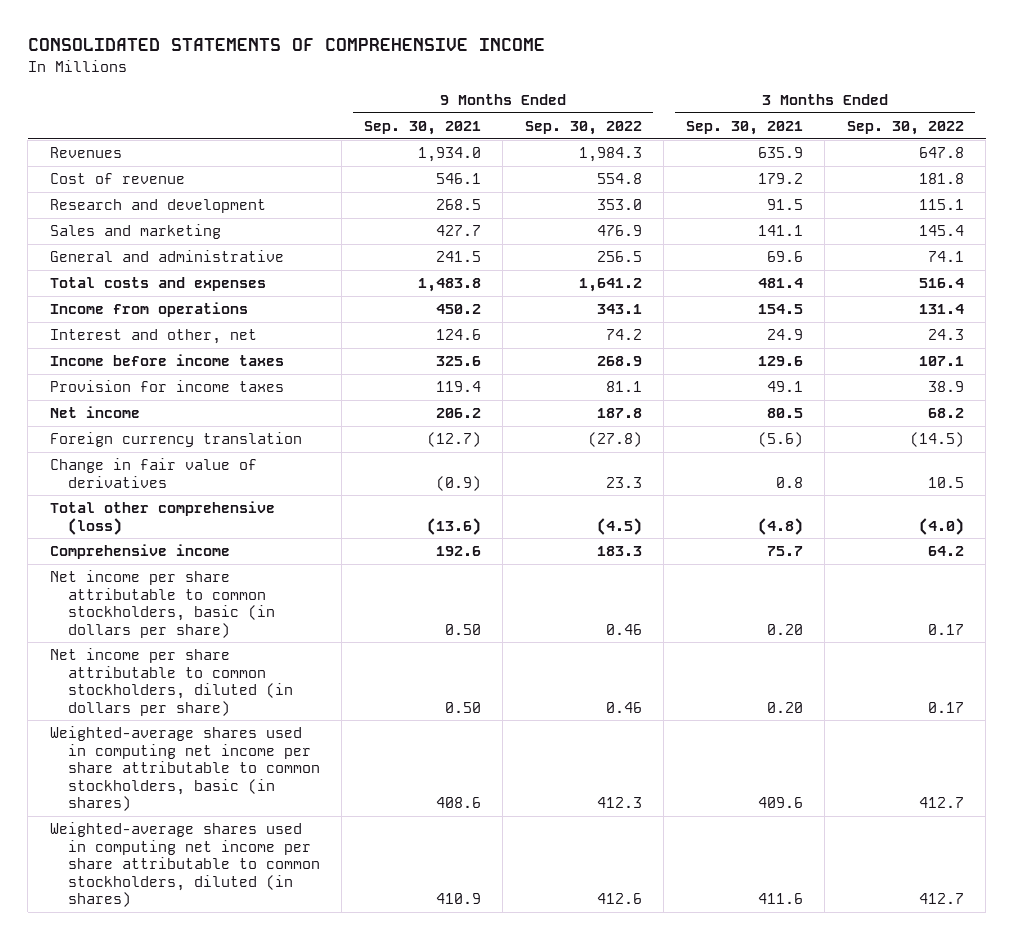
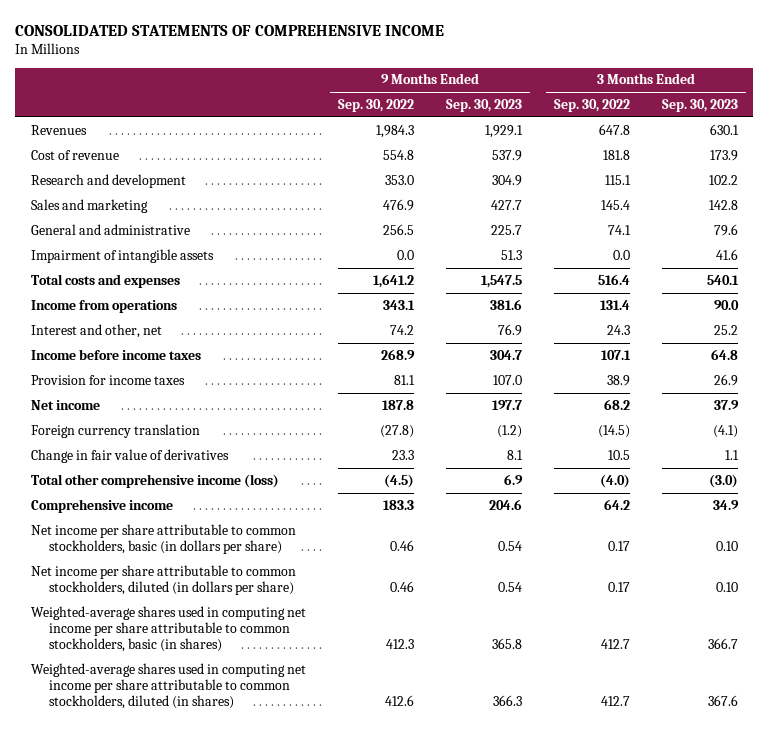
[363,121,481,136] Sep. 30, 2021 -> none
[685,121,803,136] Sep. 30, 2021 -> none
none -> [445,98,522,112] Sep. 30, 2023
none -> [661,98,738,112] Sep. 30, 2023
none -> [31,248,215,263] Impairment of intangible assets
[49,501,275,535] Total other comprehensive (loss) -> [31,473,280,488] Total other comprehensive income (loss)

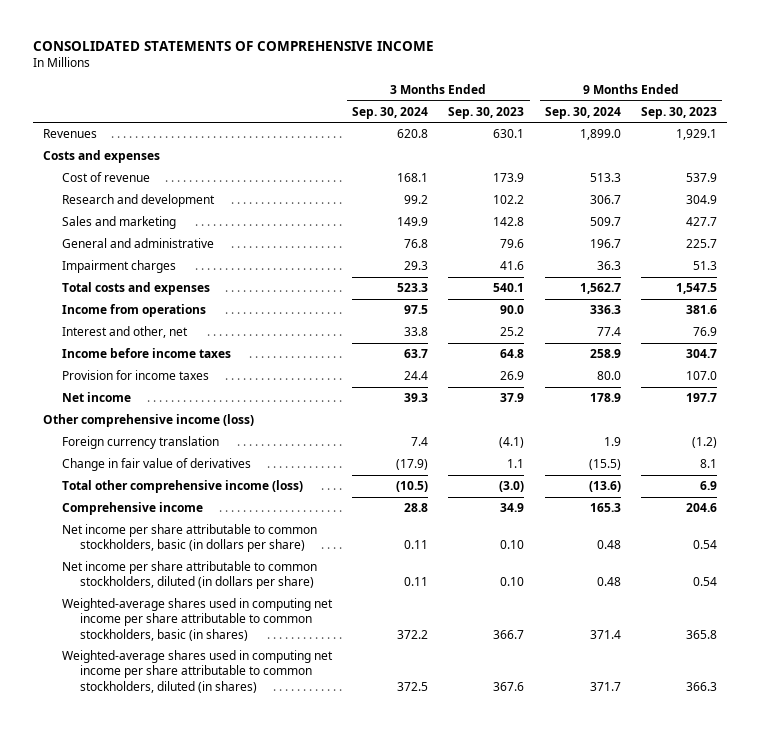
[338,98,415,112] Sep. 30, 2022 -> none
[553,98,630,112] Sep. 30, 2022 -> none
none -> [352,106,429,119] Sep. 30, 2024
none -> [544,106,621,119] Sep. 30, 2024
none -> [43,150,161,164] Costs and expenses
[31,248,215,263] Impairment of intangible assets -> [61,260,176,274] Impairment charges
none -> [43,414,255,428] Other comprehensive income (loss)

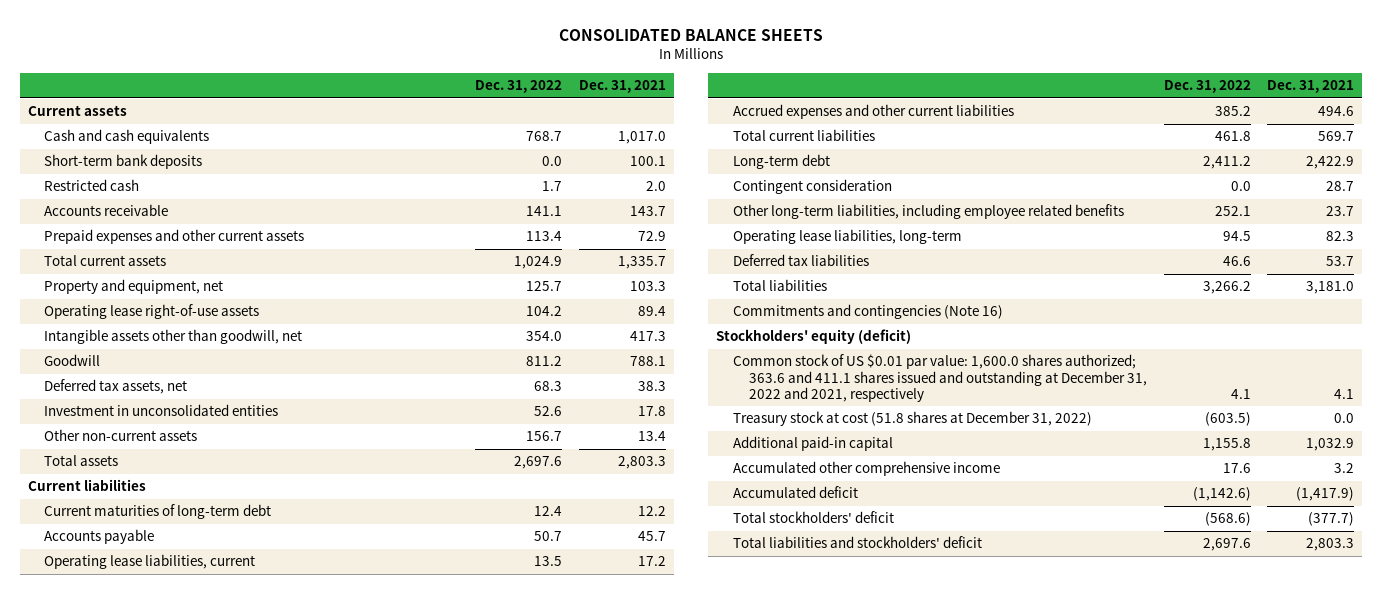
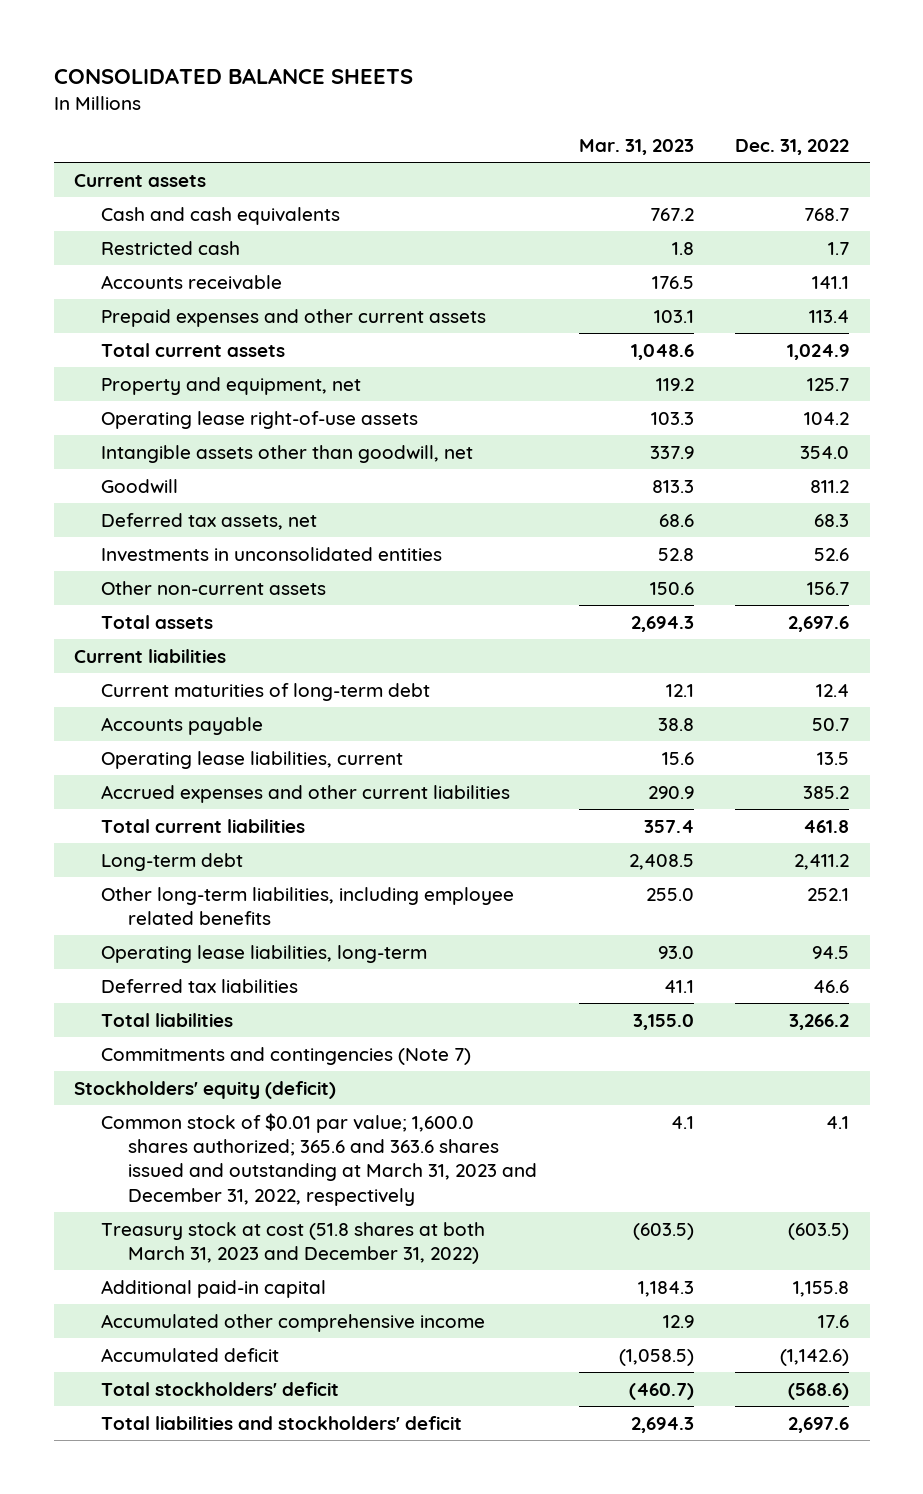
[578,80,666,94] Dec. 31, 2021 -> none
none -> [578,139,694,156] Mar. 31, 2023
[44,154,203,170] Short-term bank deposits -> none
[44,404,279,417] Investment in unconsolidated entities -> [101,546,443,562] Investments in unconsolidated entities
[732,179,892,195] Contingent consideration -> none
[732,304,1003,320] Commitments and contingencies (Note 16) -> [101,1046,472,1065] Commitments and contingencies (Note 7)
[732,354,1148,403] Common stock of US $0.01 par value: 1,600.0 shares authorized; 363.6 and 411.1 shares issued and outstanding at December 31, 2022 and 2021, respectively -> [101,1112,538,1206] Common stock of $0.01 par value; 1,600.0 shares authorized; 365.6 and 363.6 shares issued and outstanding at March 31, 2023 and December 31, 2022, respectively
[732,411,1092,427] Treasury stock at cost (51.8 shares at December 31, 2022) -> [101,1221,486,1265] Treasury stock at cost (51.8 shares at both March 31, 2023 and December 31, 2022)

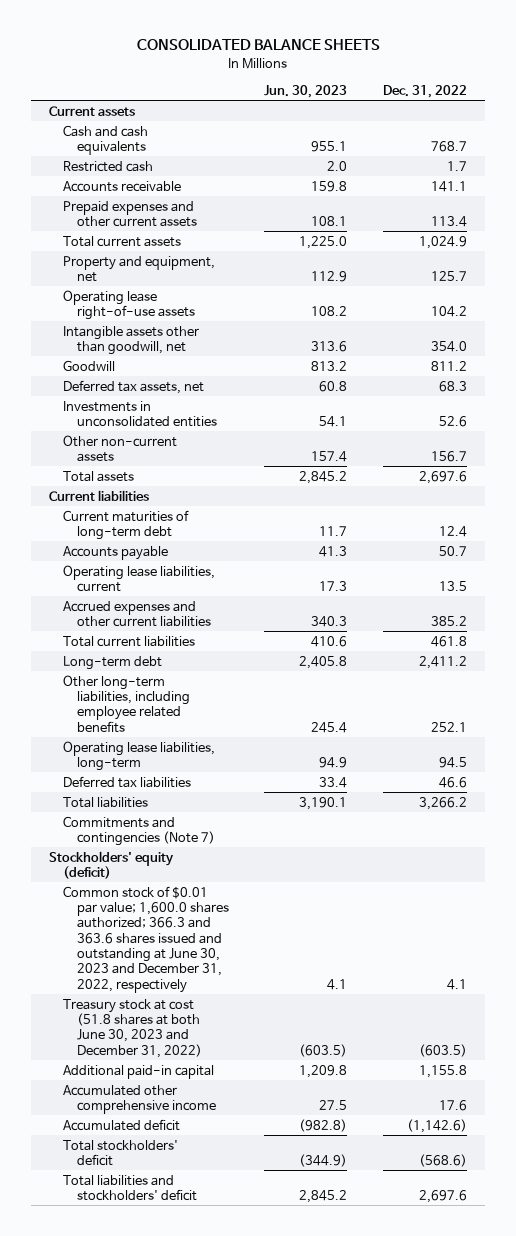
[578,139,694,156] Mar. 31, 2023 -> none
none -> [264,84,348,98] Jun. 30, 2023
[101,1112,538,1206] Common stock of $0.01 par value; 1,600.0 shares authorized; 365.6 and 363.6 shares issued and outstanding at March 31, 2023 and December 31, 2022, respectively -> [62,885,229,993] Common stock of $0.01 par value; 1,600.0 shares authorized; 366.3 and 363.6 shares issued and outstanding at June 30, 2023 and December 31, 2022, respectively
[101,1221,486,1265] Treasury stock at cost (51.8 shares at both March 31, 2023 and December 31, 2022) -> [62,998,202,1058] Treasury stock at cost (51.8 shares at both June 30, 2023 and December 31, 2022)

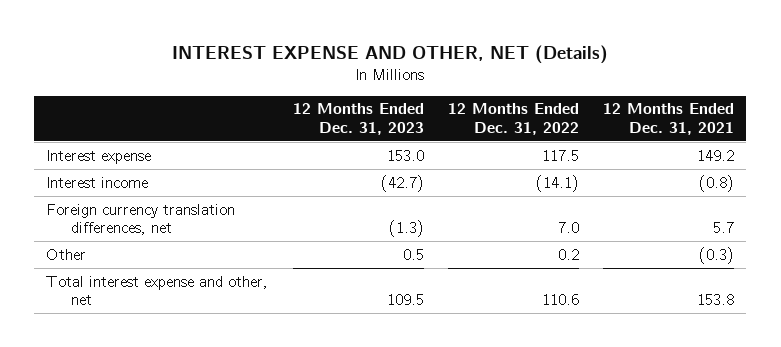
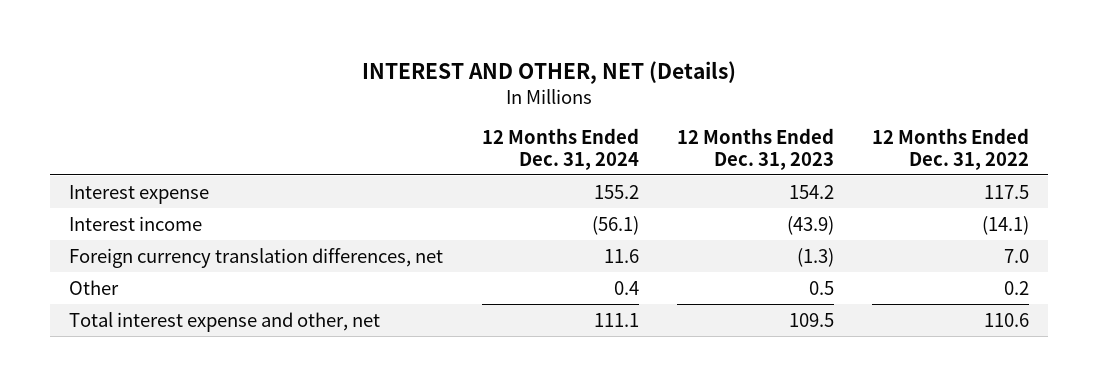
[172,44,609,64] INTEREST EXPENSE AND OTHER, NET (Details) -> [362,60,737,84] INTEREST AND OTHER, NET (Details)
[603,103,735,135] 12 Months Ended Dec. 31, 2021 -> none
none -> [481,128,639,170] 12 Months Ended Dec. 31, 2024
[386,149,424,161] 153.0 -> [788,184,834,199] 154.2
[380,174,424,192] (42.7) -> [786,215,834,235] (43.9)

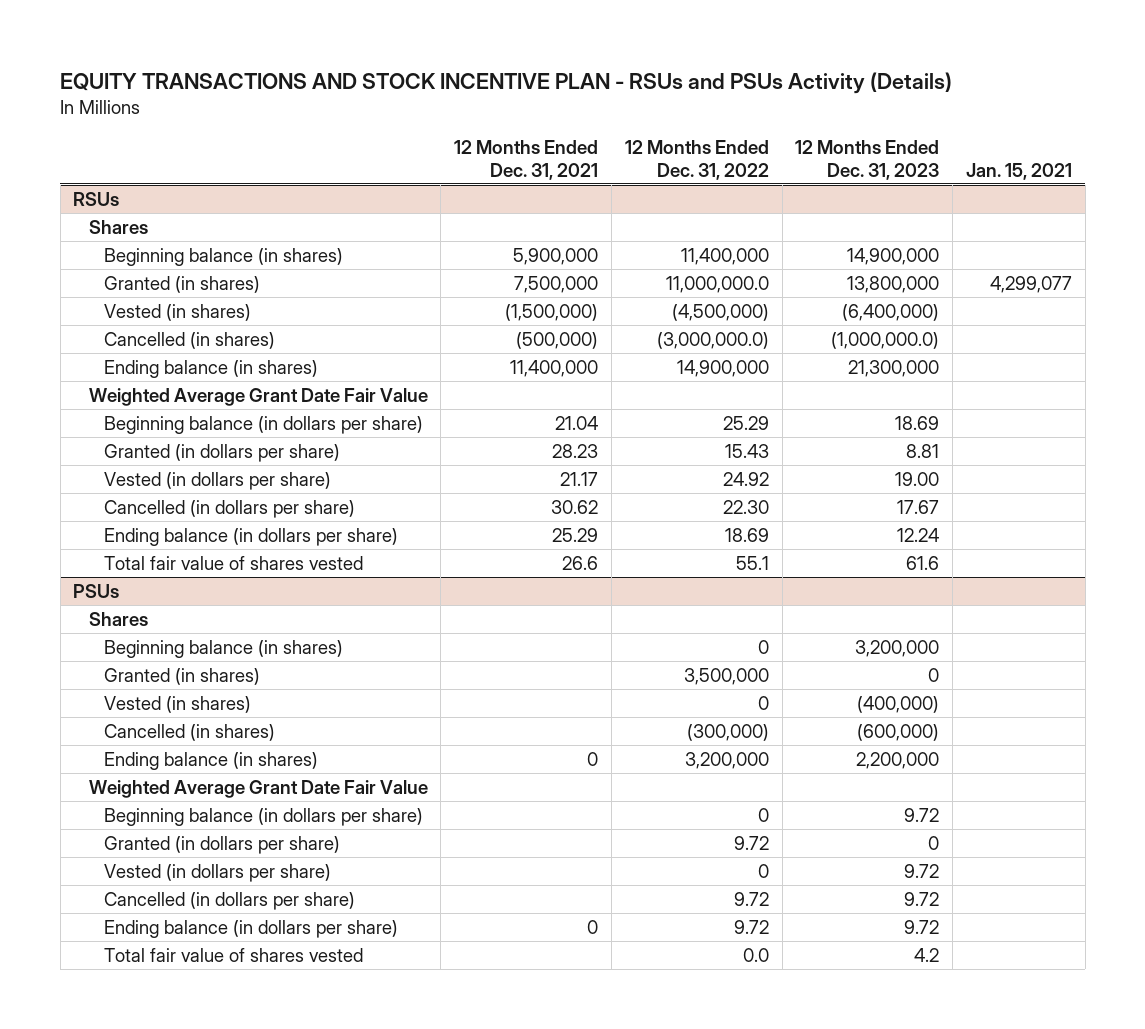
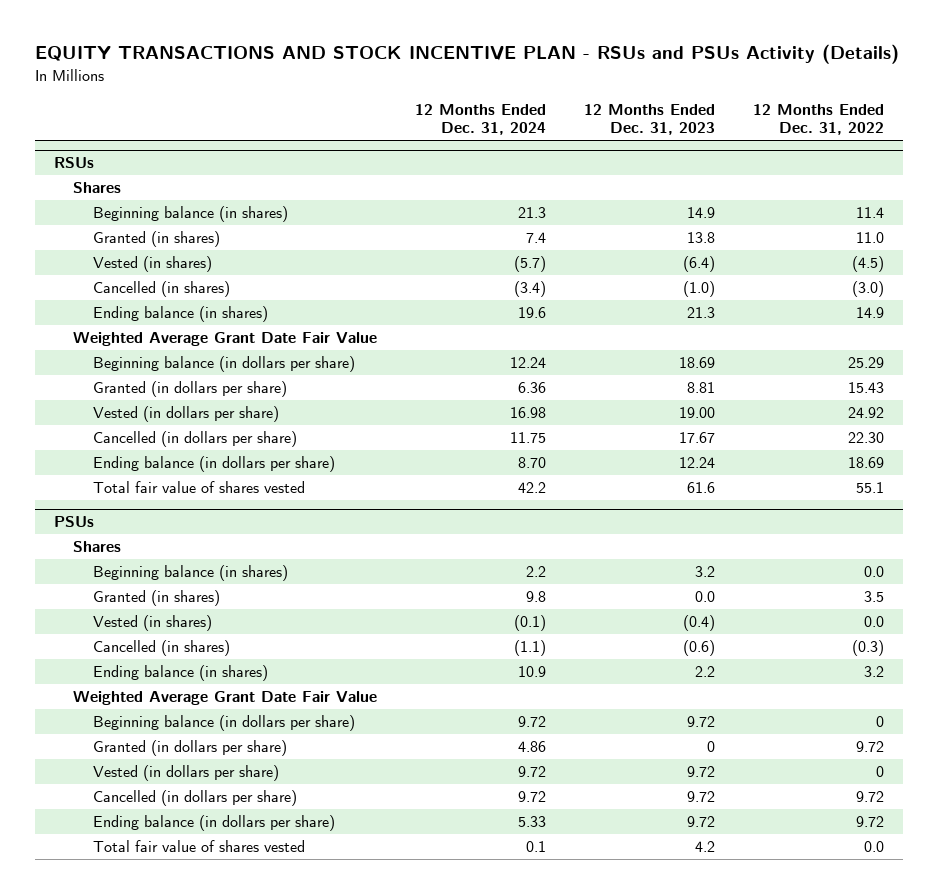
[454,140,599,180] 12 Months Ended Dec. 31, 2021 -> none
[965,162,1072,180] Jan. 15, 2021 -> none
none -> [415,103,547,136] 12 Months Ended Dec. 31, 2024
[680,247,769,265] 11,400,000 -> [856,207,885,219] 11.4
[847,247,940,265] 14,900,000 -> [687,207,716,219] 14.9
[665,275,769,293] 11,000,000.0 -> [856,232,885,244] 11.0
[847,275,940,293] 13,800,000 -> [687,232,716,244] 13.8
[671,303,769,321] (4,500,000) -> [852,256,885,273] (4.5)
[842,303,940,321] (6,400,000) -> [683,256,716,273] (6.4)
[656,331,769,349] (3,000,000.0) -> [852,281,885,298] (3.0)
[831,331,940,349] (1,000,000.0) -> [683,281,716,298] (1.0)
[676,359,769,377] 14,900,000 -> [856,307,885,319] 14.9
[848,359,940,377] 21,300,000 -> [687,307,716,319] 21.3
[757,639,769,654] 0 -> [864,566,885,578] 0.0
[855,639,940,657] 3,200,000 -> [695,566,716,578] 3.2
[683,667,769,685] 3,500,000 -> [864,591,885,603] 3.5
[928,667,940,682] 0 -> [695,591,716,603] 0.0
[757,695,769,710] 0 -> [864,616,885,628] 0.0
[857,695,940,713] (400,000) -> [683,615,716,632] (0.4)
[686,723,769,741] (300,000) -> [852,640,885,657] (0.3)
[857,723,940,741] (600,000) -> [683,640,716,657] (0.6)
[684,751,769,769] 3,200,000 -> [864,666,885,678] 3.2
[856,751,940,769] 2,200,000 -> [695,666,716,678] 2.2

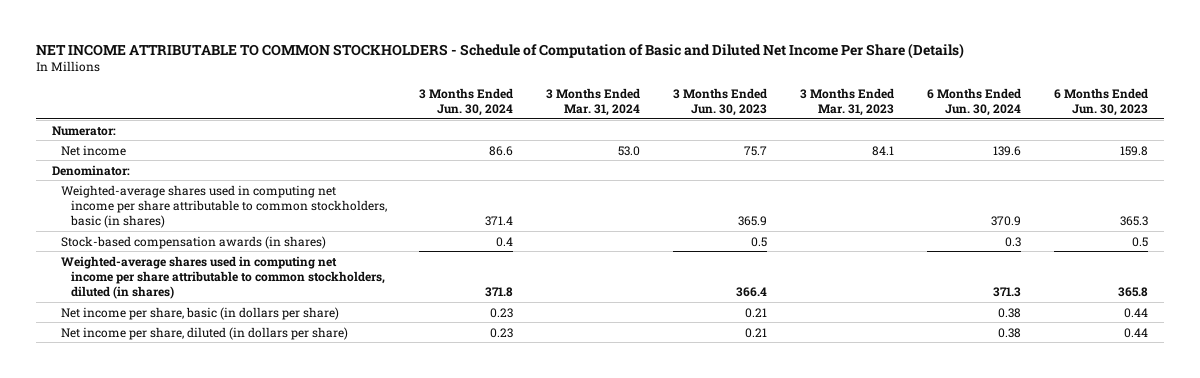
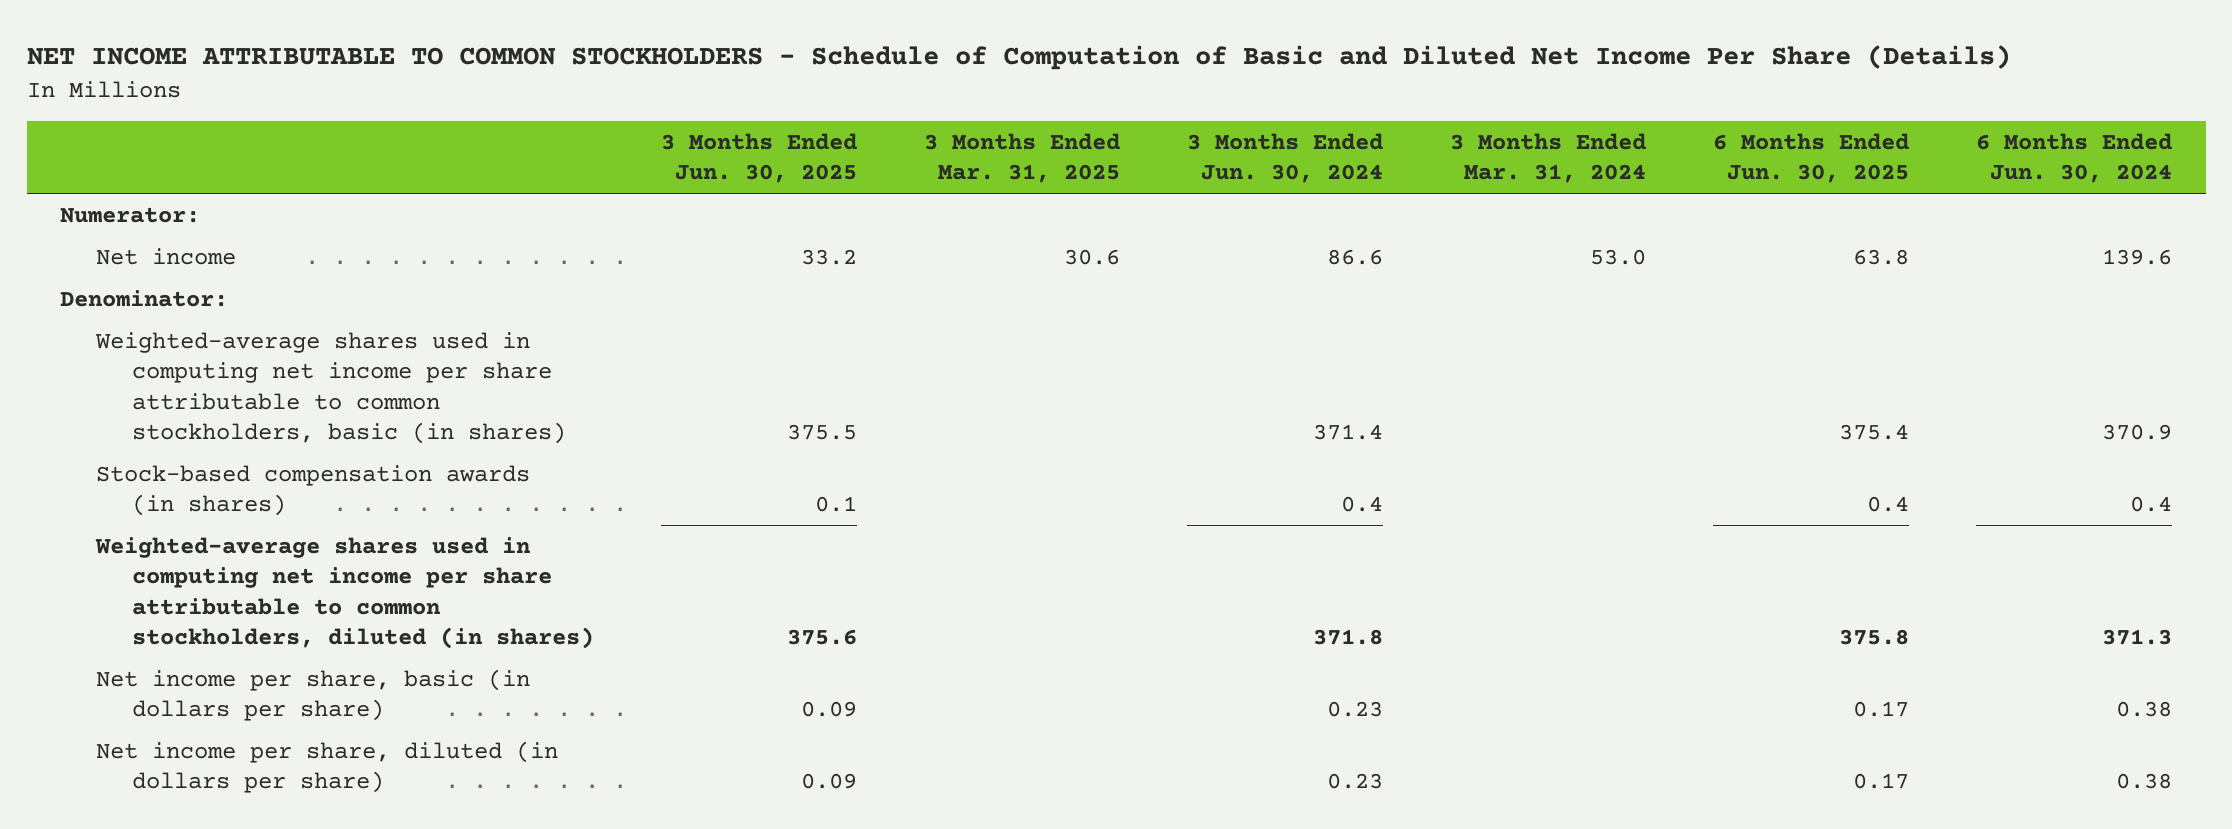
[673,87,768,117] 3 Months Ended Jun. 30, 2023 -> none
[799,87,894,117] 3 Months Ended Mar. 31, 2023 -> none
[1053,87,1148,117] 6 Months Ended Jun. 30, 2023 -> none
none -> [660,132,857,184] 3 Months Ended Jun. 30, 2025
none -> [923,132,1120,184] 3 Months Ended Mar. 31, 2025
none -> [1713,132,1910,184] 6 Months Ended Jun. 30, 2025
[1004,236,1021,247] 0.3 -> [2130,496,2173,513] 0.4

